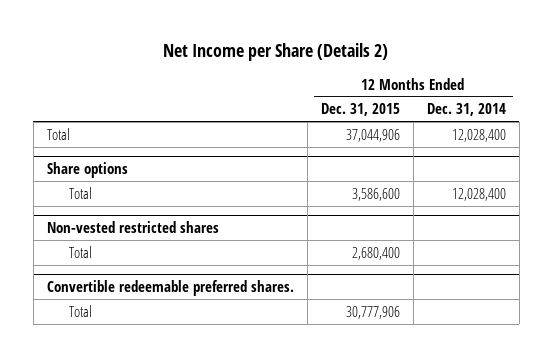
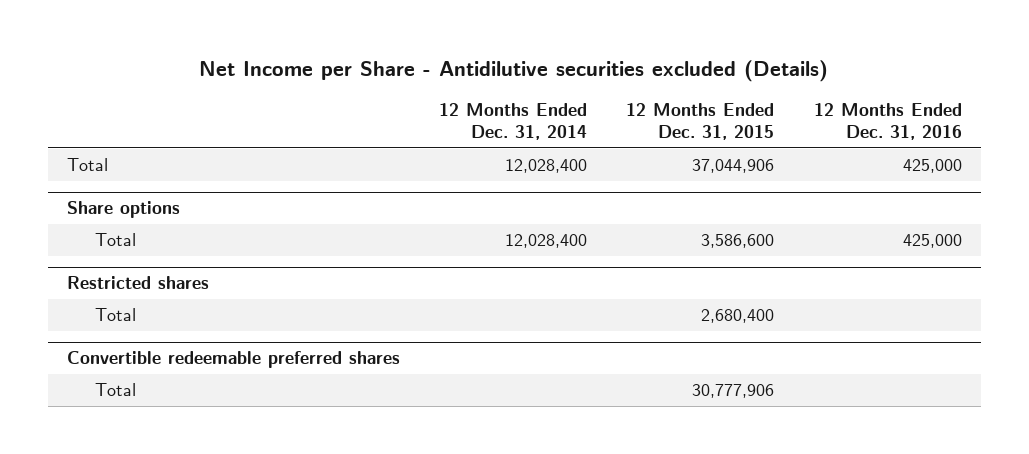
[163,42,389,61] Net Income per Share (Details 2) -> [199,59,829,82] Net Income per Share - Antidilutive securities excluded (Details)
none -> [813,102,962,141] 12 Months Ended Dec. 31, 2016
[46,220,219,233] Non-vested restricted shares -> [67,276,210,290] Restricted shares
[46,279,294,296] Convertible redeemable preferred shares. -> [67,351,401,369] Convertible redeemable preferred shares

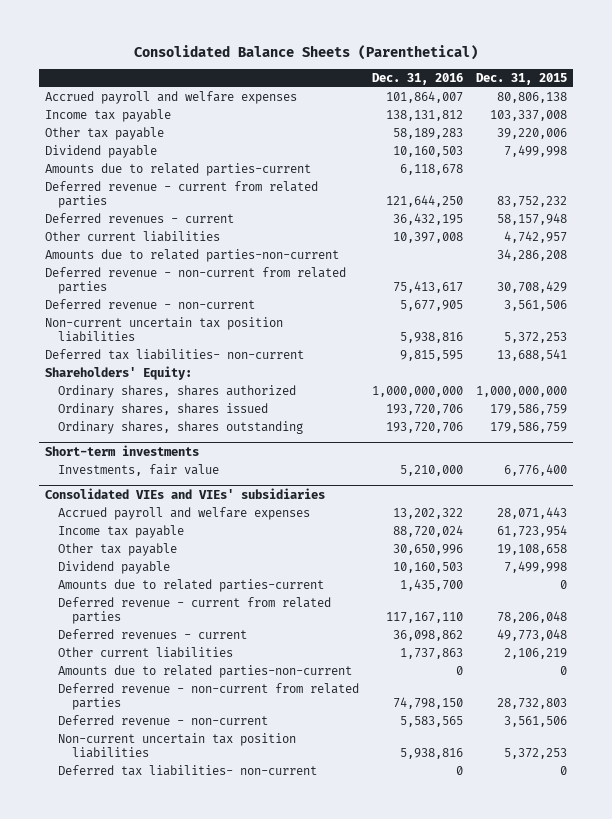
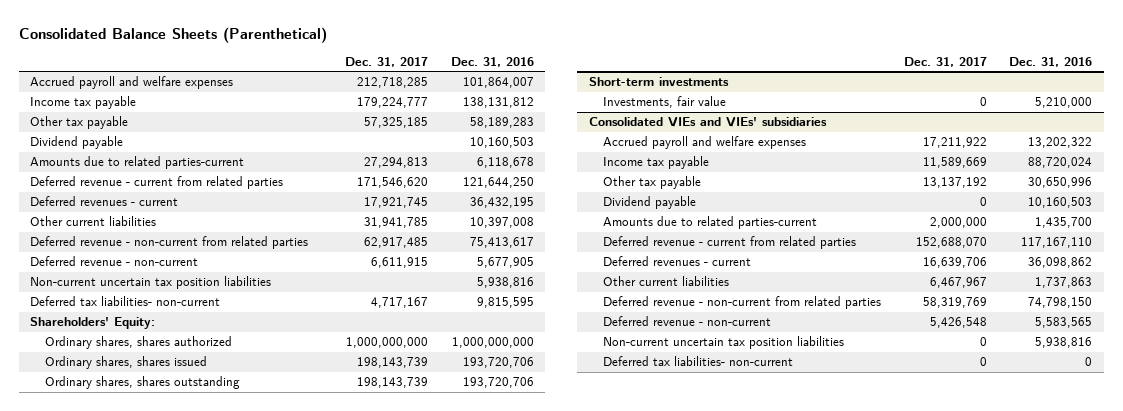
[475,72,567,85] Dec. 31, 2015 -> none
none -> [345,56,429,67] Dec. 31, 2017
[44,249,339,263] Amounts due to related parties-non-current -> none
[58,665,353,679] Amounts due to related parties-non-current -> none

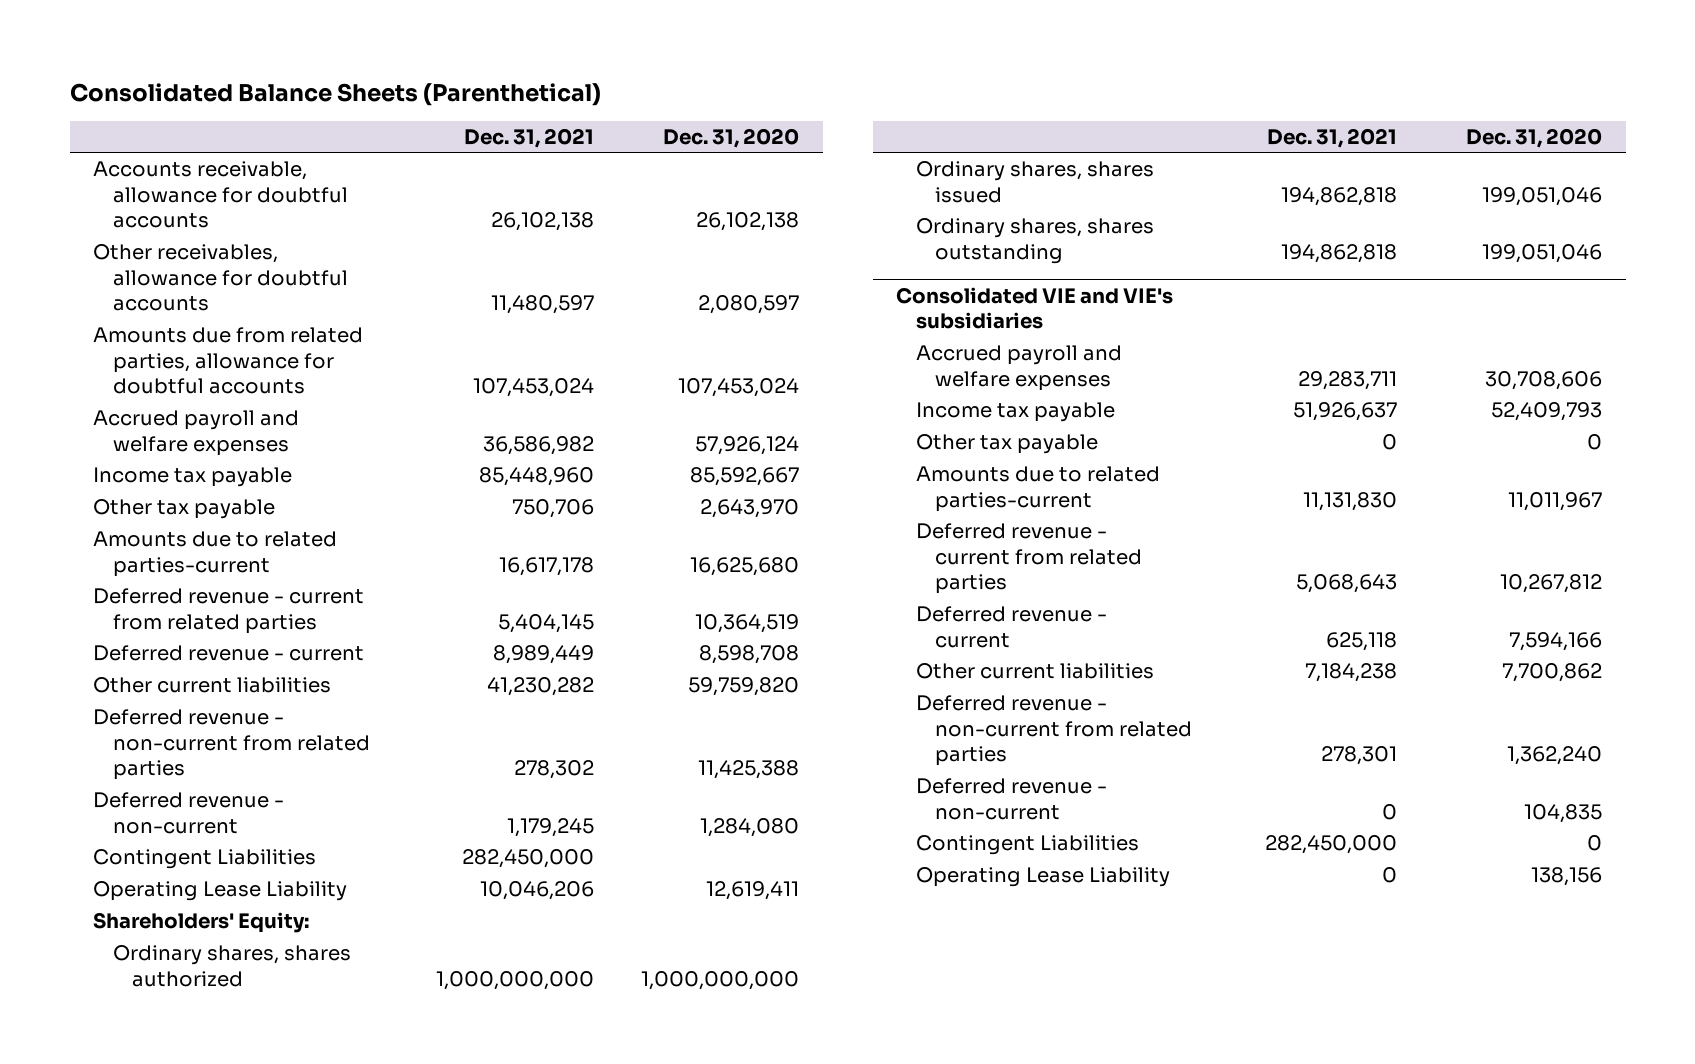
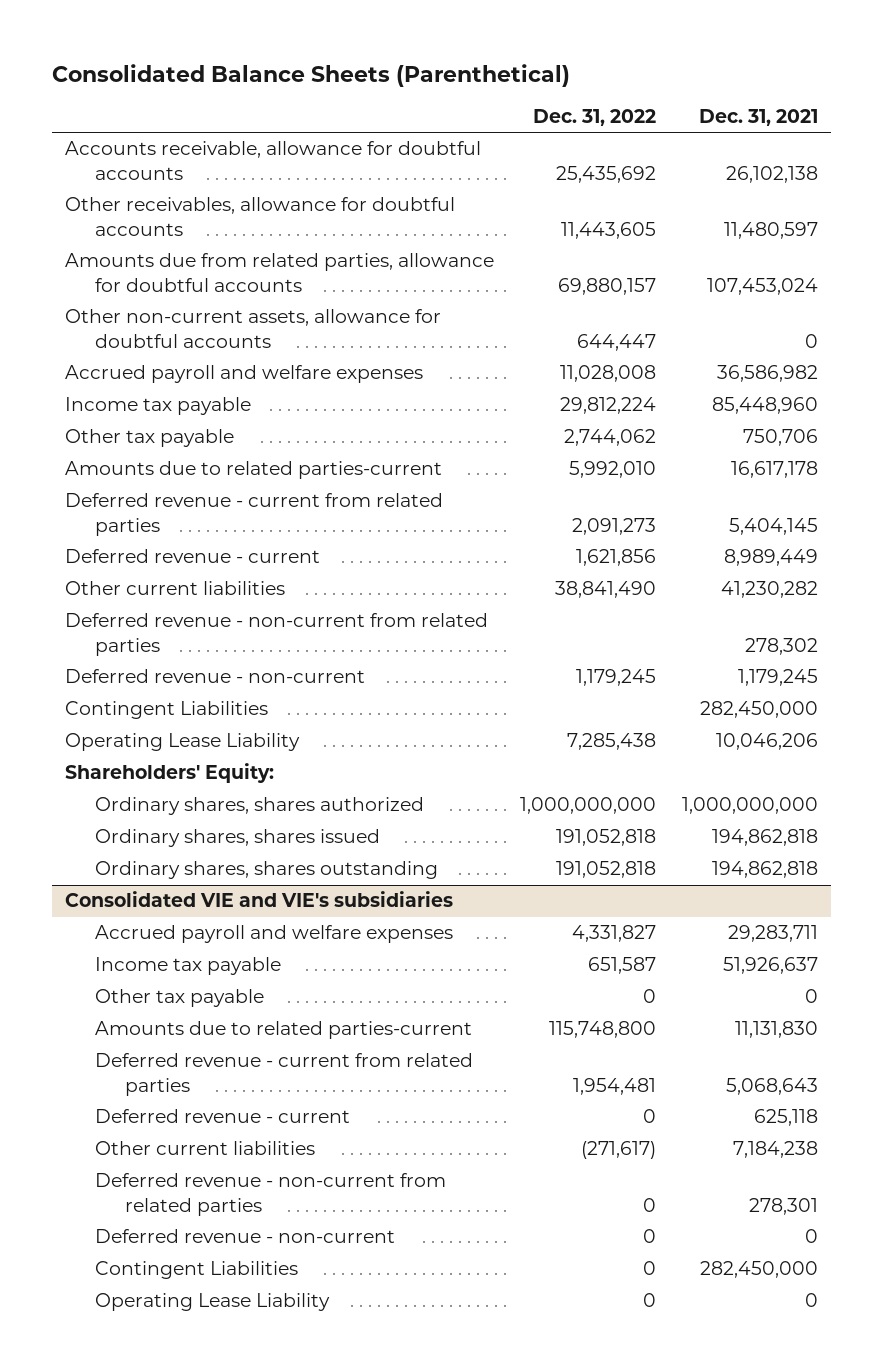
[663,127,800,148] Dec. 31, 2020 -> none
none -> [532,108,656,126] Dec. 31, 2022
none -> [65,309,442,348] Other non-current assets, allowance for doubtful accounts

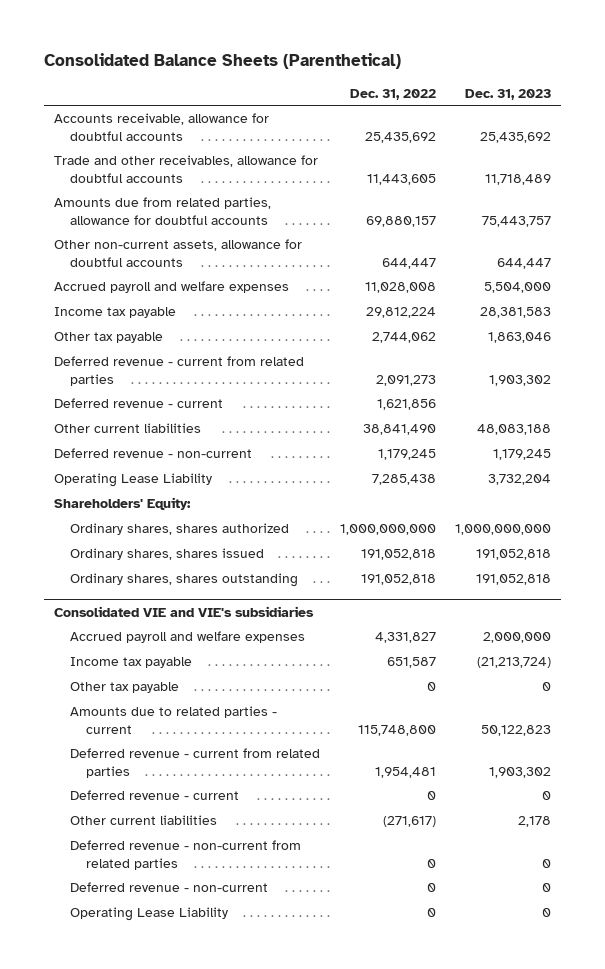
[698,108,818,126] Dec. 31, 2021 -> none
none -> [465,88,552,100] Dec. 31, 2023
[65,197,456,236] Other receivables, allowance for doubtful accounts -> [54,155,319,183] Trade and other receivables, allowance for doubtful accounts
[65,461,443,480] Amounts due to related parties-current -> none
[65,613,489,656] Deferred revenue - non-current from related parties -> none
[65,701,269,720] Contingent Liabilities -> none
[95,1021,473,1040] Amounts due to related parties-current -> [69,706,277,734] Amounts due to related parties - current
[95,1261,299,1280] Contingent Liabilities -> none

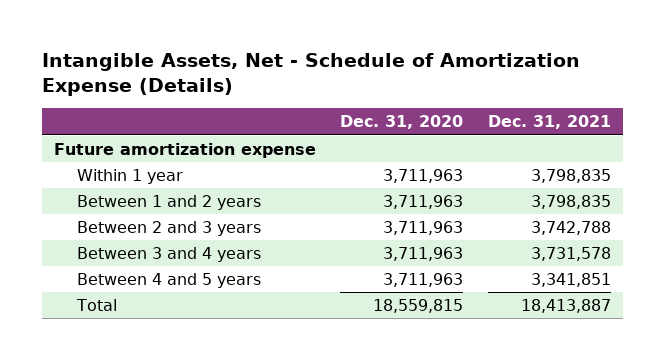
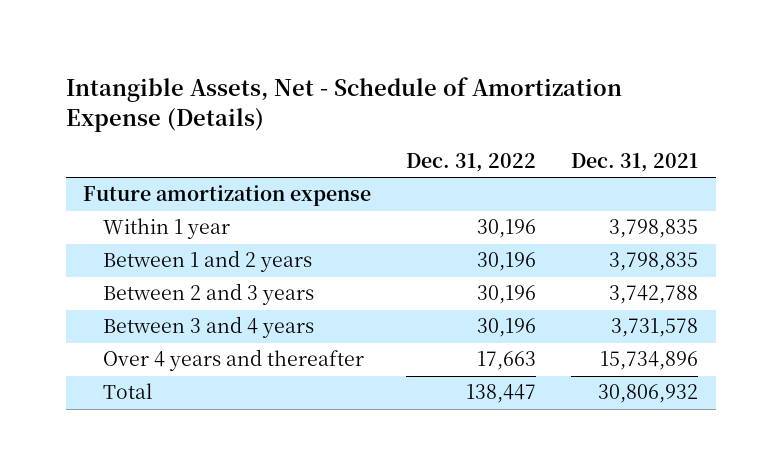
[340,115,464,130] Dec. 31, 2020 -> none
none -> [406,153,537,173] Dec. 31, 2022
[76,273,261,289] Between 4 and 5 years -> none
none -> [103,349,365,372] Over 4 years and thereafter
[520,299,611,314] 18,413,887 -> [598,384,699,404] 30,806,932

